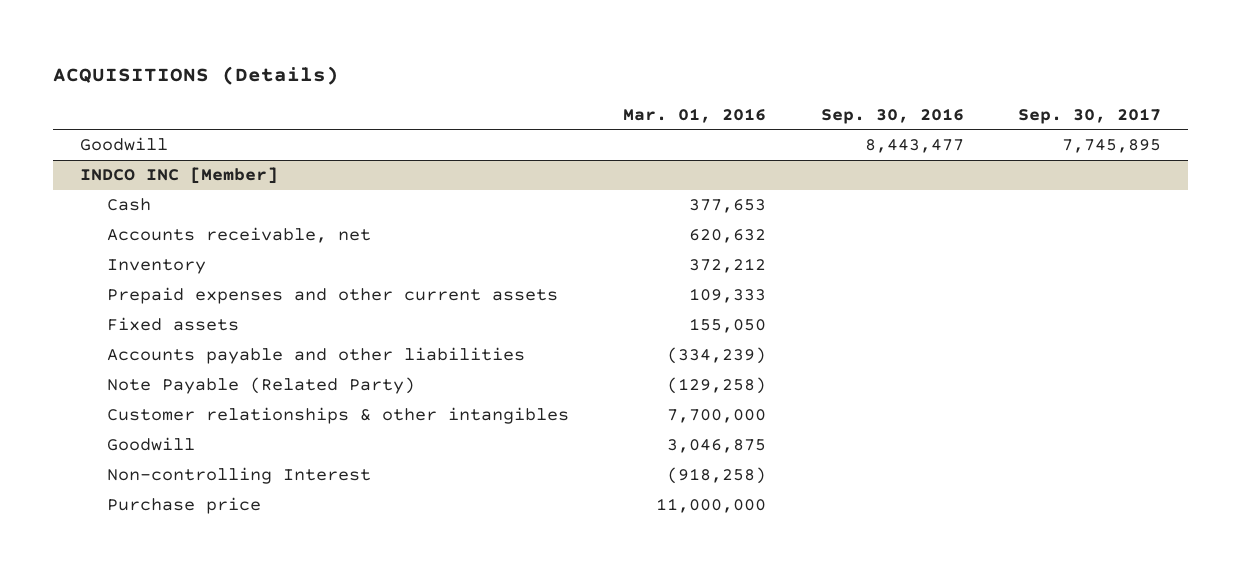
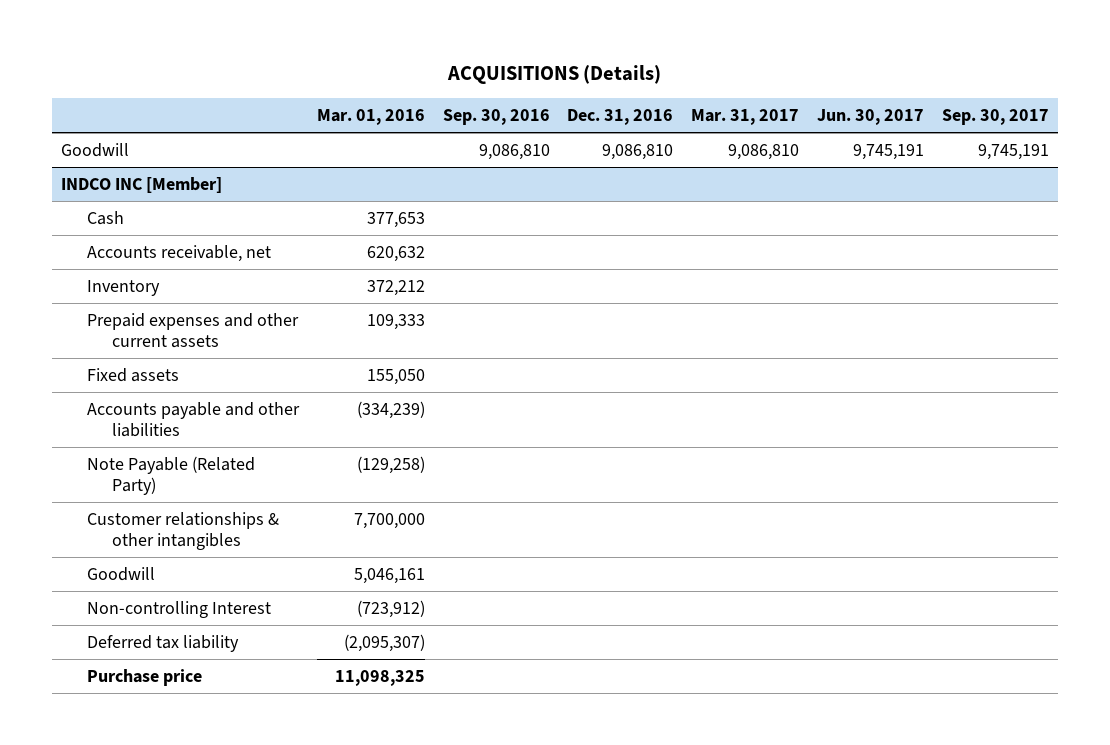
none -> [567,108,674,125] Dec. 31, 2016
none -> [691,108,800,125] Mar. 31, 2017
none -> [817,108,925,125] Jun. 30, 2017
[864,139,964,154] 8,443,477 -> [478,144,550,161] 9,086,810
[1062,139,1162,154] 7,745,895 -> [978,144,1050,161] 9,745,191
[667,439,767,454] 3,046,875 -> [353,568,425,585] 5,046,161
[667,467,767,485] (918,258) -> [356,600,425,619] (723,912)
none -> [86,635,239,653] Deferred tax liability
[656,498,767,514] 11,000,000 -> [334,670,425,687] 11,098,325

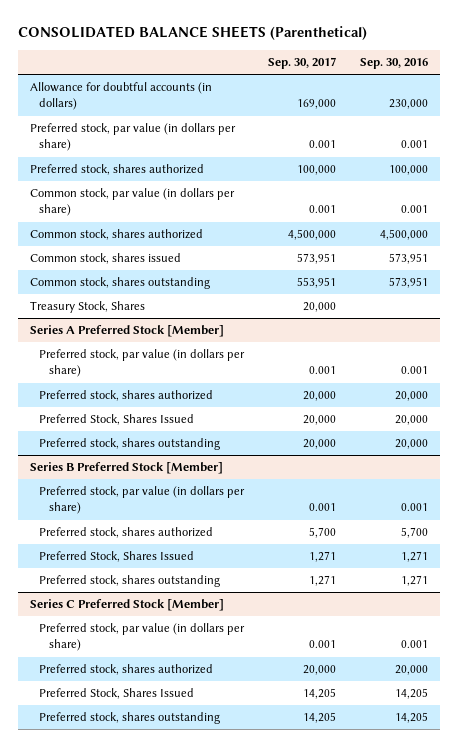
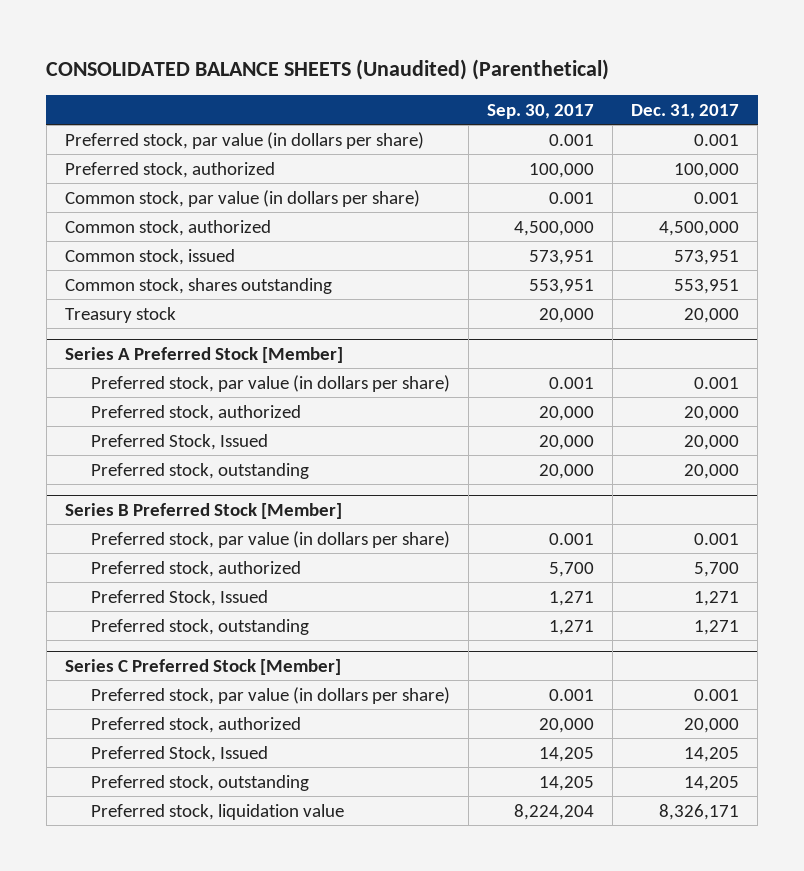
[17,26,367,41] CONSOLIDATED BALANCE SHEETS (Parenthetical) -> [46,58,610,80] CONSOLIDATED BALANCE SHEETS (Unaudited) (Parenthetical)
[360,58,429,70] Sep. 30, 2016 -> none
none -> [631,103,740,119] Dec. 31, 2017
[29,82,212,111] Allowance for doubtful accounts (in dollars) -> none
[29,164,204,176] Preferred stock, shares authorized -> [64,161,275,178] Preferred stock, authorized
[29,229,203,241] Common stock, shares authorized -> [64,219,271,236] Common stock, authorized
[29,253,181,265] Common stock, shares issued -> [64,248,235,265] Common stock, issued
[29,301,145,314] Treasury Stock, Shares -> [64,306,176,323] Treasury stock
[39,390,214,402] Preferred stock, shares authorized -> [90,404,301,421] Preferred stock, authorized
[39,414,195,426] Preferred Stock, Shares Issued -> [90,433,268,450] Preferred Stock, Issued
[39,438,221,451] Preferred stock, shares outstanding -> [90,462,309,479] Preferred stock, outstanding
[39,527,214,539] Preferred stock, shares authorized -> [90,560,301,577] Preferred stock, authorized
[39,551,195,563] Preferred Stock, Shares Issued -> [90,589,268,606] Preferred Stock, Issued
[39,575,221,588] Preferred stock, shares outstanding -> [90,618,309,635] Preferred stock, outstanding
[39,664,214,676] Preferred stock, shares authorized -> [90,716,301,733] Preferred stock, authorized
[39,688,195,700] Preferred Stock, Shares Issued -> [90,745,268,762] Preferred Stock, Issued
[39,712,221,725] Preferred stock, shares outstanding -> [90,774,309,791] Preferred stock, outstanding
none -> [90,803,344,820] Preferred stock, liquidation value

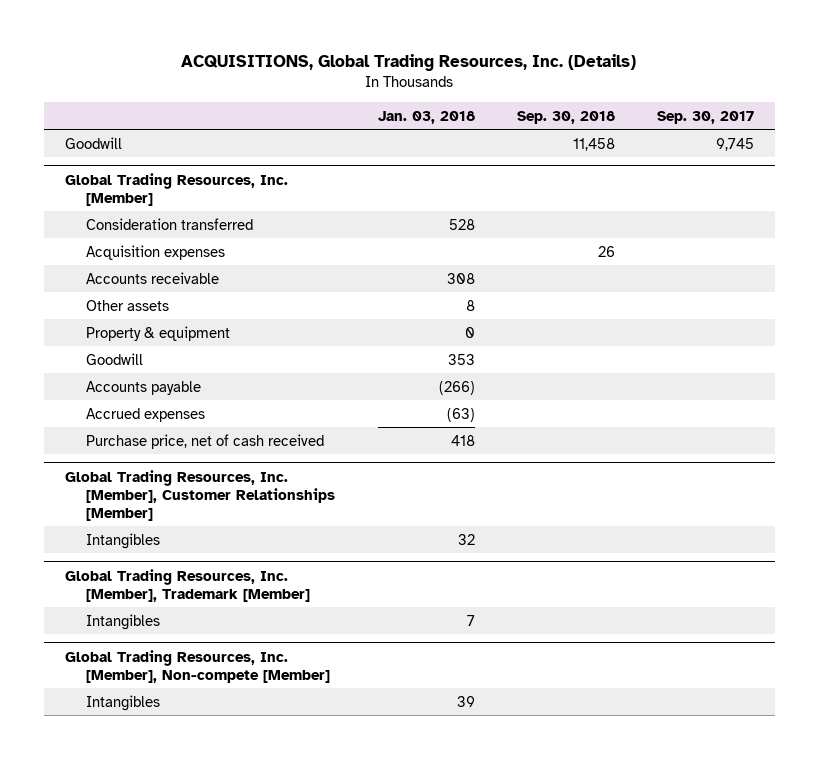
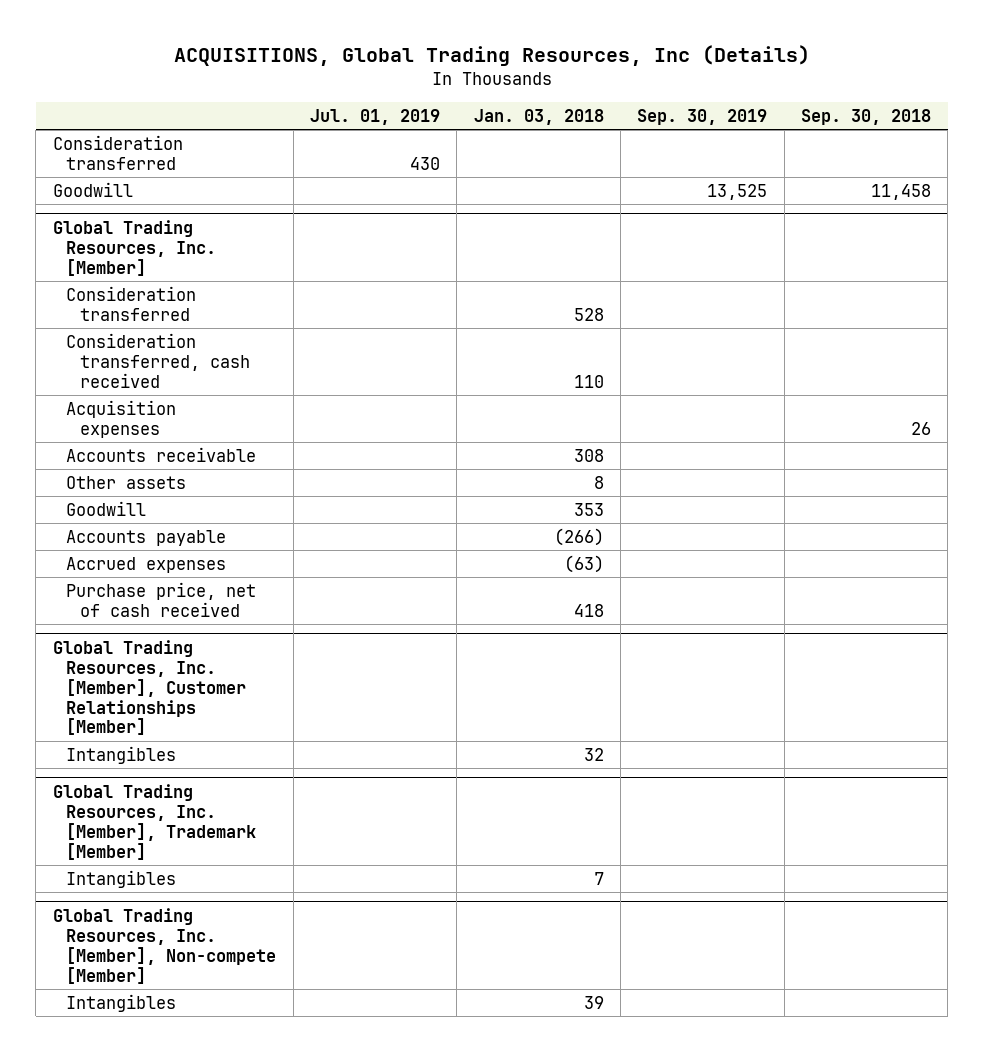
[181,53,637,71] ACQUISITIONS, Global Trading Resources, Inc. (Details) -> [173,45,810,67] ACQUISITIONS, Global Trading Resources, Inc (Details)
[656,110,754,124] Sep. 30, 2017 -> none
none -> [310,108,441,125] Jul. 01, 2019
none -> [637,108,768,125] Sep. 30, 2019
none -> [52,134,183,170] Consideration transferred
none -> [66,332,251,388] Consideration transferred, cash received
[86,325,231,341] Property & equipment -> none

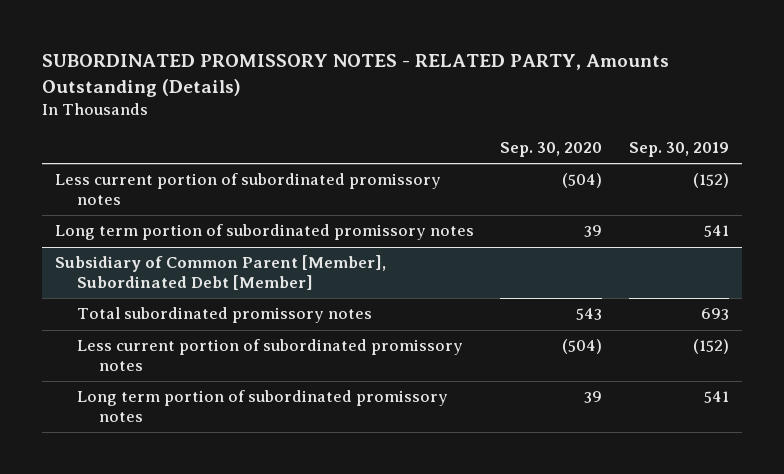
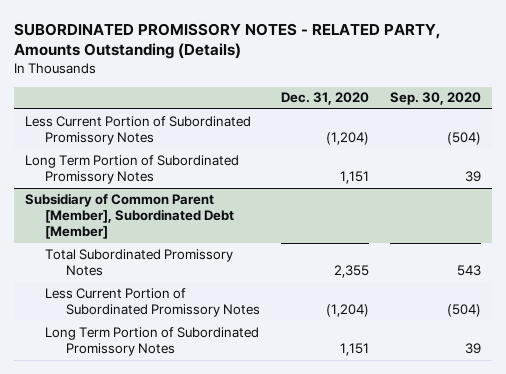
[628,142,729,158] Sep. 30, 2019 -> none
none -> [280,92,369,106] Dec. 31, 2020
[54,173,441,206] Less current portion of subordinated promissory notes -> [24,115,251,146] Less Current Portion of Subordinated Promissory Notes
[54,224,474,241] Long term portion of subordinated promissory notes -> [24,154,239,185] Long Term Portion of Subordinated Promissory Notes
[76,307,372,324] Total subordinated promissory notes -> [45,248,234,277] Total Subordinated Promissory Notes
[76,339,463,372] Less current portion of subordinated promissory notes -> [45,287,260,318] Less Current Portion of Subordinated Promissory Notes
[76,390,448,423] Long term portion of subordinated promissory notes -> [45,326,260,357] Long Term Portion of Subordinated Promissory Notes

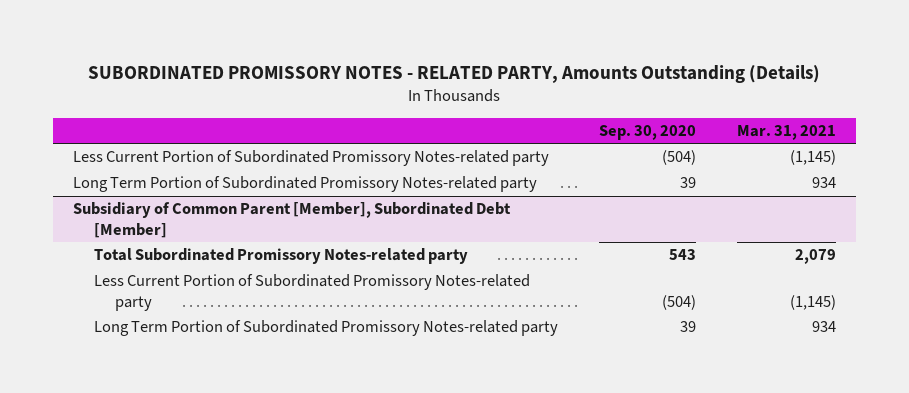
[280,92,369,106] Dec. 31, 2020 -> none
none -> [736,124,836,140] Mar. 31, 2021
[24,115,251,146] Less Current Portion of Subordinated Promissory Notes -> [72,150,549,167] Less Current Portion of Subordinated Promissory Notes-related party
[24,154,239,185] Long Term Portion of Subordinated Promissory Notes -> [72,176,537,193] Long Term Portion of Subordinated Promissory Notes-related party
[45,248,234,277] Total Subordinated Promissory Notes -> [94,248,469,265] Total Subordinated Promissory Notes-related party
[45,287,260,318] Less Current Portion of Subordinated Promissory Notes -> [94,274,531,311] Less Current Portion of Subordinated Promissory Notes-related party
[45,326,260,357] Long Term Portion of Subordinated Promissory Notes -> [94,320,559,337] Long Term Portion of Subordinated Promissory Notes-related party

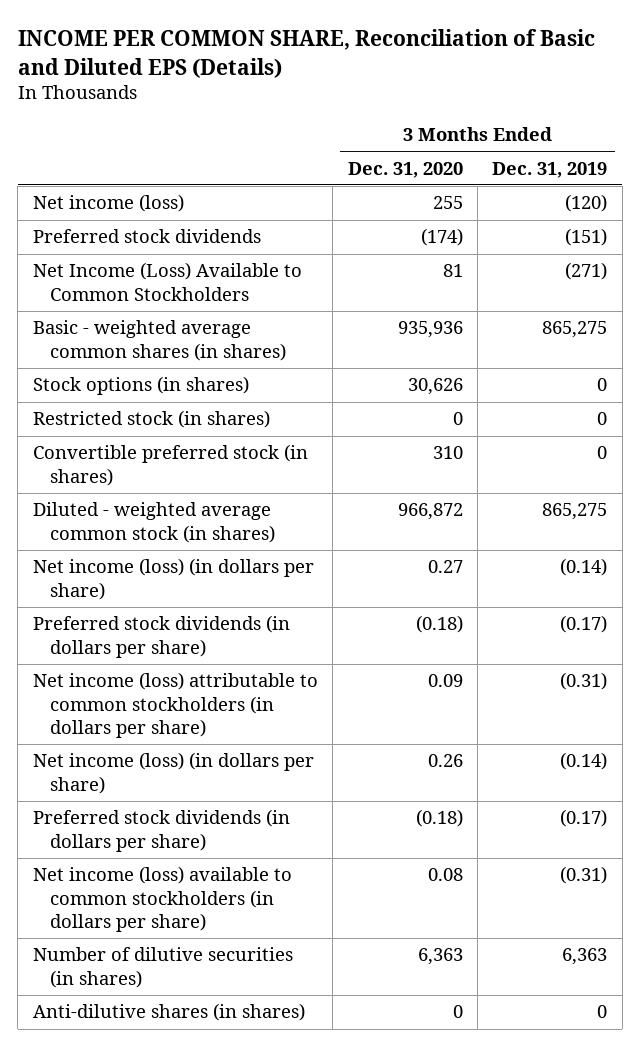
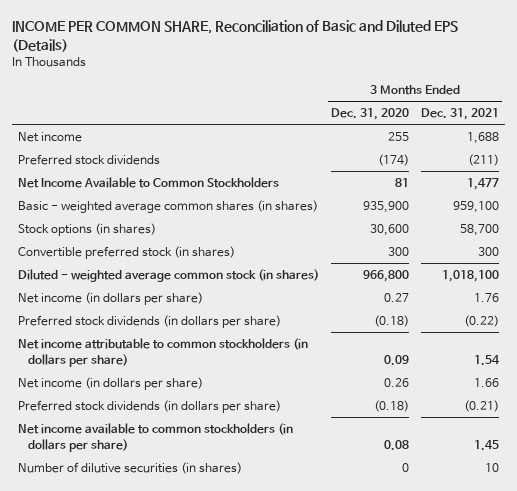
[492,161,608,178] Dec. 31, 2019 -> none
none -> [421,108,500,121] Dec. 31, 2021
[32,194,184,213] Net income (loss) -> [17,131,82,142] Net income
[32,410,270,429] Restricted stock (in shares) -> none
[32,262,302,301] Net Income (Loss) Available to Common Stockholders -> [17,176,279,188] Net Income Available to Common Stockholders
[397,321,463,339] 935,936 -> [363,200,410,213] 935,900
[407,378,463,396] 30,626 -> [370,223,410,236] 30,600
[432,446,463,460] 310 -> [388,246,410,256] 300
[397,503,463,521] 966,872 -> [363,269,410,282] 966,800
[32,558,314,600] Net income (loss) (in dollars per share) -> [17,291,203,305] Net income (in dollars per share)
[32,672,318,738] Net income (loss) attributable to common stockholders (in dollars per share) -> [17,337,308,367] Net income attributable to common stockholders (in dollars per share)
[32,752,314,794] Net income (loss) (in dollars per share) -> [17,376,203,390] Net income (in dollars per share)
[32,1003,305,1022] Anti-dilutive shares (in shares) -> none
[32,866,292,932] Net income (loss) available to common stockholders (in dollars per share) -> [17,422,293,452] Net income available to common stockholders (in dollars per share)
[417,948,463,966] 6,363 -> [402,462,410,472] 0

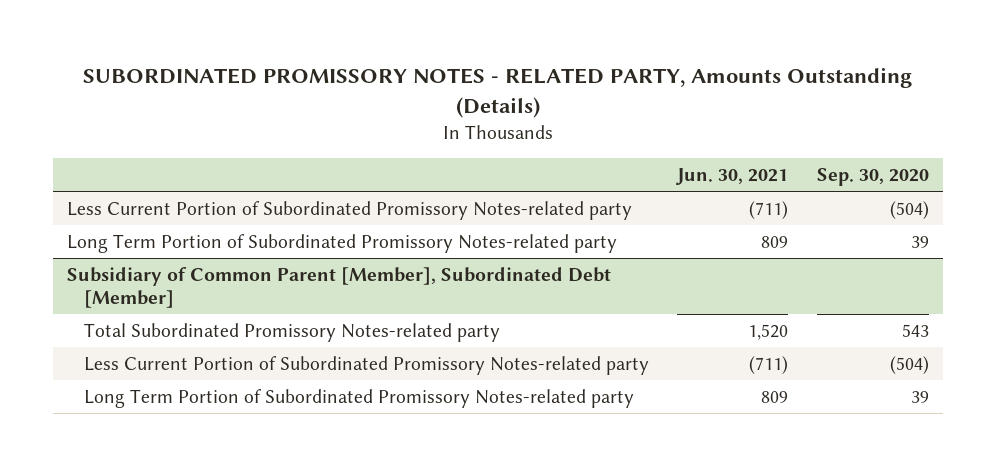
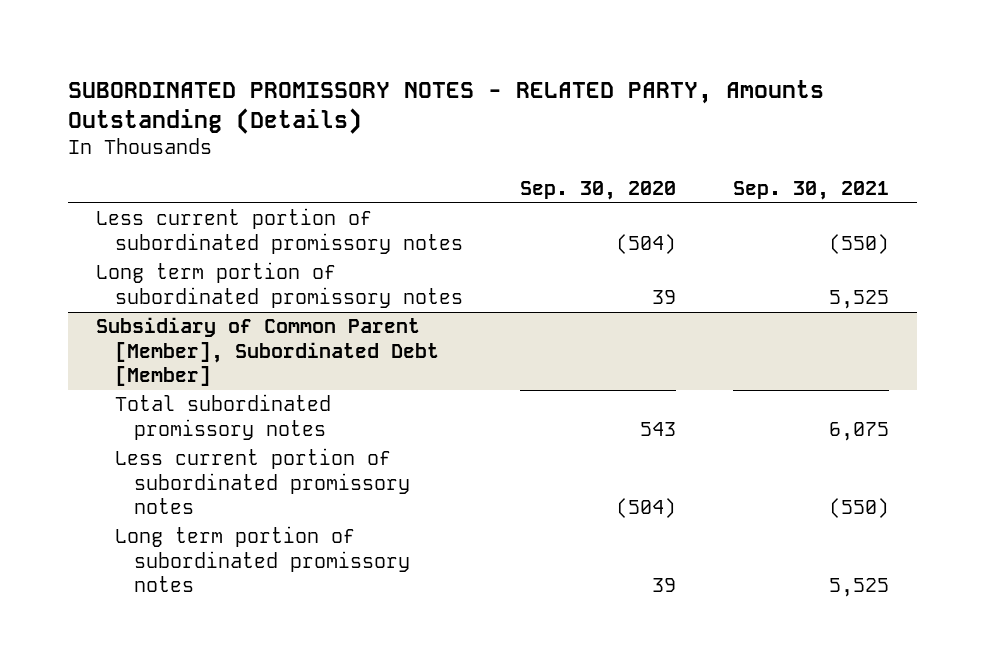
[676,167,789,185] Jun. 30, 2021 -> none
none -> [732,181,889,201] Sep. 30, 2021
[67,200,633,220] Less Current Portion of Subordinated Promissory Notes-related party -> [96,208,464,254] Less current portion of subordinated promissory notes
[67,233,618,253] Long Term Portion of Subordinated Promissory Notes-related party -> [96,262,464,308] Long term portion of subordinated promissory notes
[83,322,500,342] Total Subordinated Promissory Notes-related party -> [115,394,332,440] Total subordinated promissory notes
[83,355,649,375] Less Current Portion of Subordinated Promissory Notes-related party -> [115,448,411,514] Less current portion of subordinated promissory notes
[83,388,634,408] Long Term Portion of Subordinated Promissory Notes-related party -> [115,526,411,592] Long term portion of subordinated promissory notes

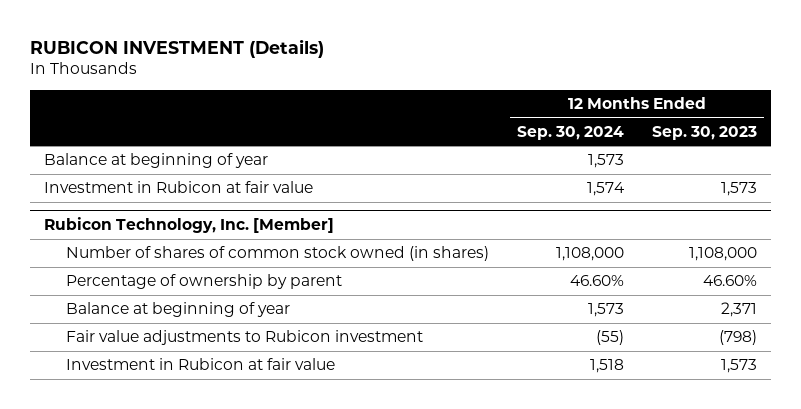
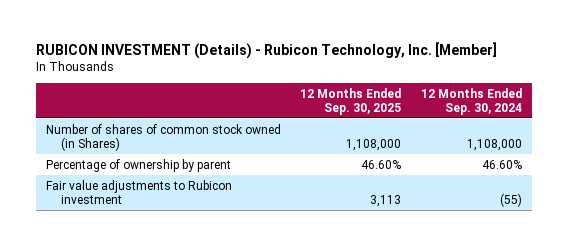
[29,38,324,58] RUBICON INVESTMENT (Details) -> [35,41,497,59] RUBICON INVESTMENT (Details) - Rubicon Technology, Inc. [Member]
[652,125,758,140] Sep. 30, 2023 -> none
none -> [300,87,402,115] 12 Months Ended Sep. 30, 2025
[43,153,268,169] Balance at beginning of year -> none
[43,181,313,194] Investment in Rubicon at fair value -> none
[43,217,334,234] Rubicon Technology, Inc. [Member] -> none
[66,246,490,262] Number of shares of common stock owned (in shares) -> [45,123,281,151] Number of shares of common stock owned (in Shares)
[66,302,291,318] Balance at beginning of year -> none
[66,358,336,371] Investment in Rubicon at fair value -> none

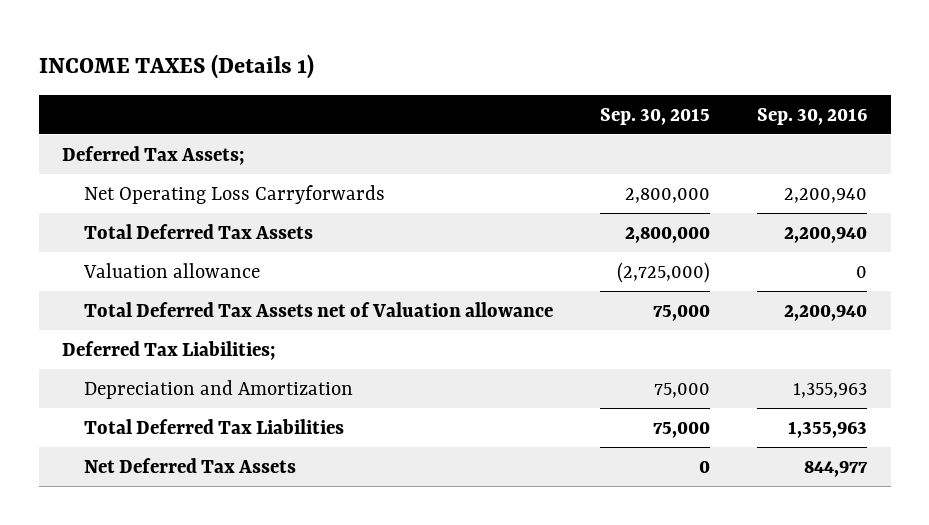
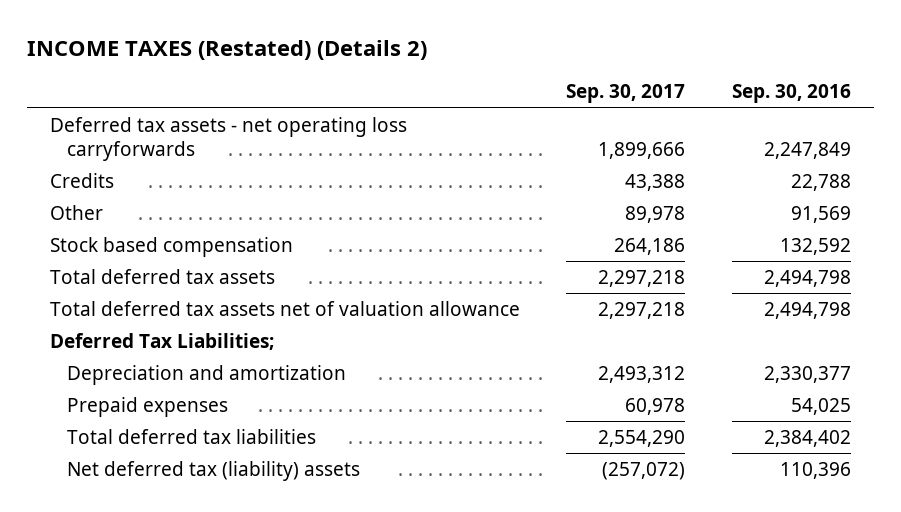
[38,53,314,79] INCOME TAXES (Details 1) -> [26,40,427,61] INCOME TAXES (Restated) (Details 2)
[599,107,710,125] Sep. 30, 2015 -> none
none -> [566,84,686,104] Sep. 30, 2017
[62,145,246,165] Deferred Tax Assets; -> none
[82,262,260,278] Valuation allowance -> none
[83,184,385,204] Net Operating Loss Carryforwards -> [49,116,407,162] Deferred tax assets - net operating loss carryforwards
[784,187,868,203] 2,200,940 -> [763,142,851,160] 2,247,849
none -> [49,172,114,188] Credits
none -> [49,204,103,220] Other
none -> [49,236,293,257] Stock based compensation
[83,223,313,239] Total Deferred Tax Assets -> [49,268,275,284] Total deferred tax assets
[784,225,868,243] 2,200,940 -> [763,269,851,287] 2,494,798
[83,301,553,317] Total Deferred Tax Assets net of Valuation allowance -> [49,300,520,316] Total deferred tax assets net of valuation allowance
[784,303,868,321] 2,200,940 -> [763,301,851,319] 2,494,798
[83,379,353,399] Depreciation and Amortization -> [67,364,347,385] Depreciation and amortization
[793,382,868,398] 1,355,963 -> [763,365,851,383] 2,330,377
none -> [67,396,229,417] Prepaid expenses
[83,418,344,434] Total Deferred Tax Liabilities -> [67,428,317,444] Total deferred tax liabilities
[788,420,868,438] 1,355,963 -> [763,429,851,447] 2,384,402
[83,457,296,473] Net Deferred Tax Assets -> [67,460,361,481] Net deferred tax (liability) assets
[804,459,869,477] 844,977 -> [779,461,851,479] 110,396

